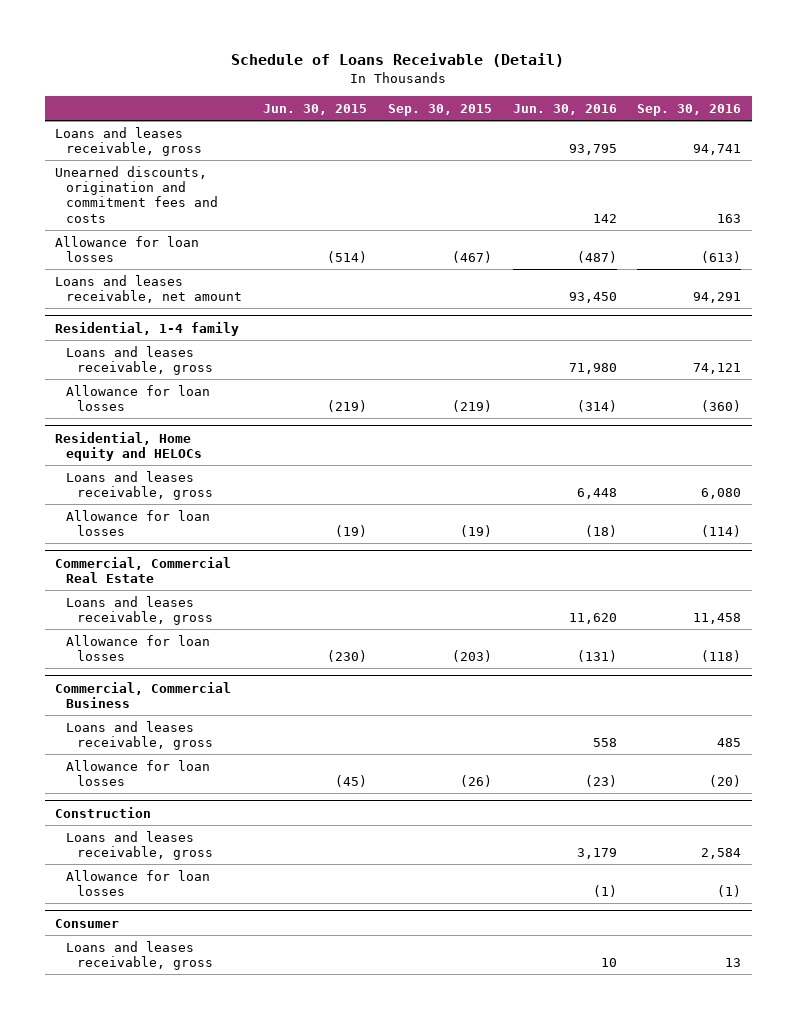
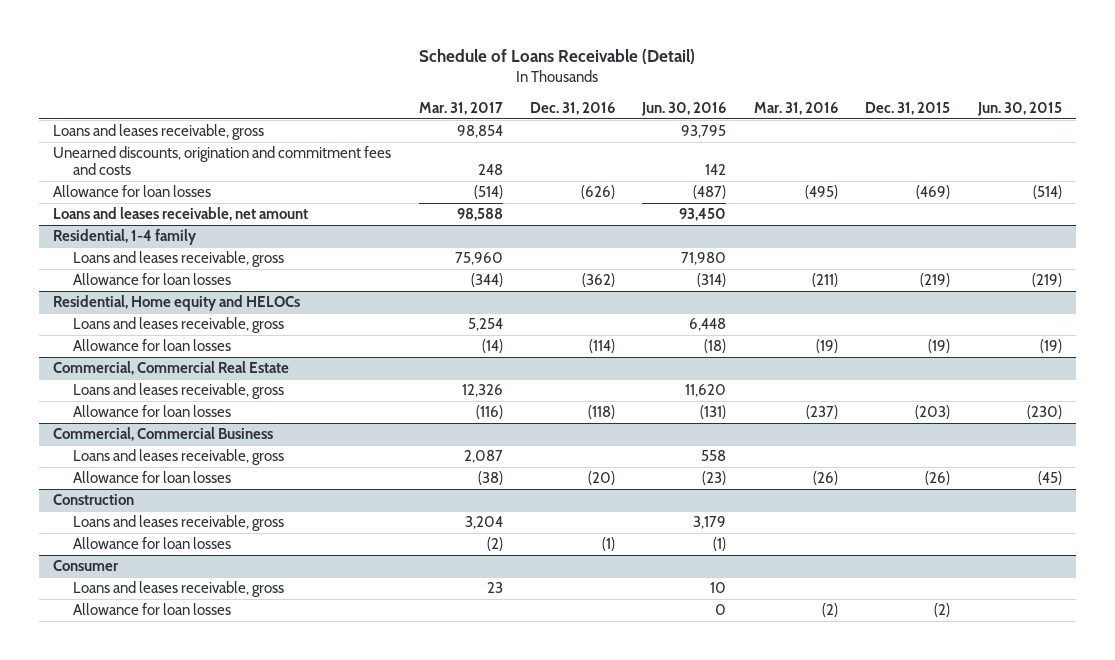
[387,103,492,116] Sep. 30, 2015 -> none
[637,103,742,116] Sep. 30, 2016 -> none
none -> [418,102,503,116] Mar. 31, 2017
none -> [529,102,615,116] Dec. 31, 2016
none -> [753,102,838,116] Mar. 31, 2016
none -> [865,102,951,116] Dec. 31, 2015
none -> [73,602,232,615] Allowance for loan losses

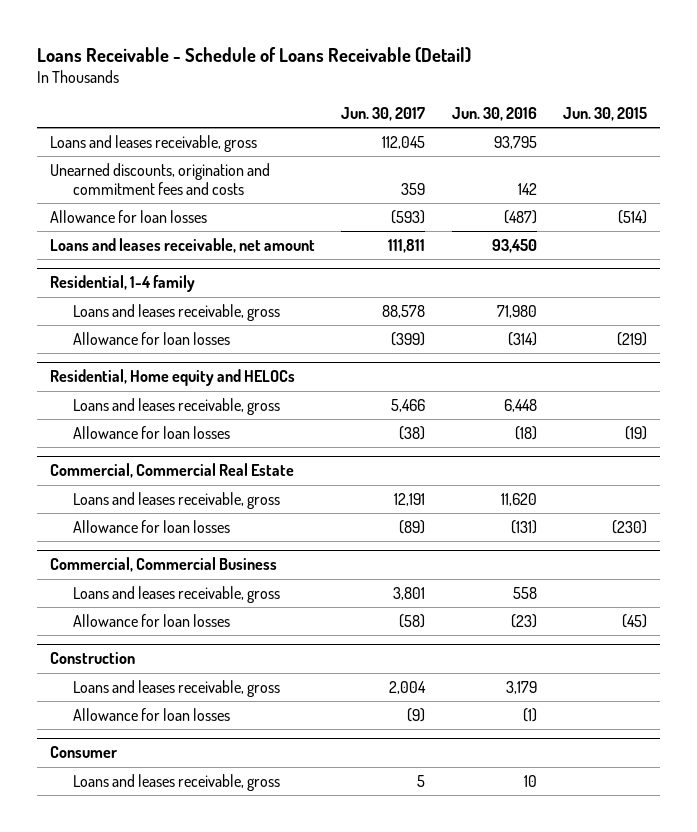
[419,49,696,65] Schedule of Loans Receivable (Detail) -> [37,46,472,63] Loans Receivable - Schedule of Loans Receivable (Detail)
[418,102,503,116] Mar. 31, 2017 -> none
[529,102,615,116] Dec. 31, 2016 -> none
[753,102,838,116] Mar. 31, 2016 -> none
[865,102,951,116] Dec. 31, 2015 -> none
none -> [341,107,426,122] Jun. 30, 2017
[73,602,232,615] Allowance for loan losses -> none

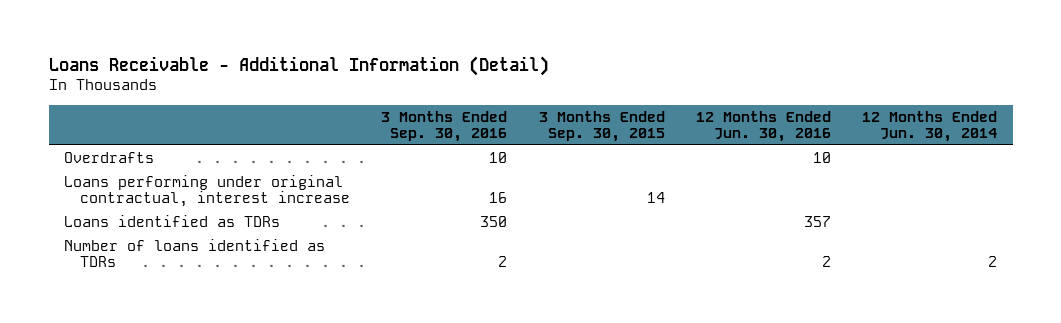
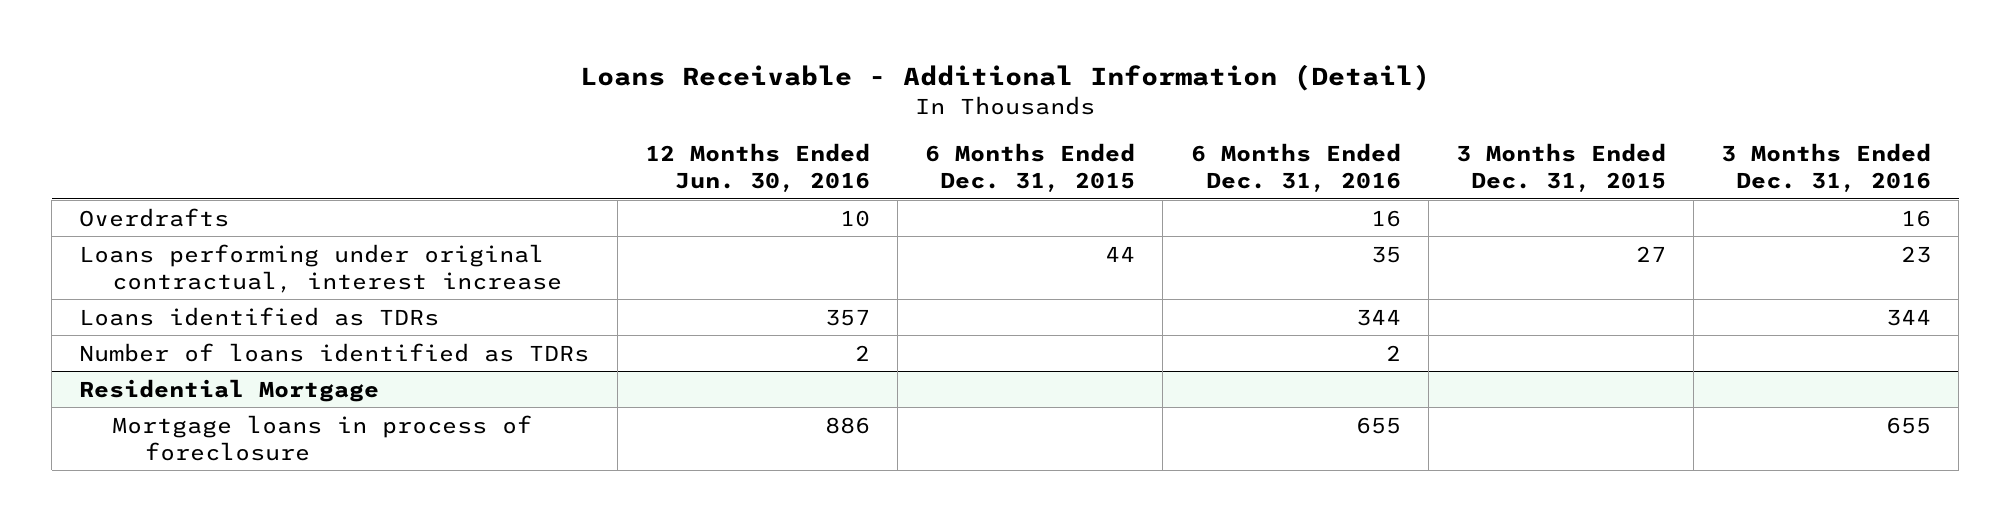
[381,110,508,143] 3 Months Ended Sep. 30, 2016 -> none
[538,110,665,143] 3 Months Ended Sep. 30, 2015 -> none
[861,110,997,143] 12 Months Ended Jun. 30, 2014 -> none
none -> [925,142,1136,192] 6 Months Ended Dec. 31, 2015
none -> [1190,142,1401,192] 6 Months Ended Dec. 31, 2016
none -> [1455,142,1666,192] 3 Months Ended Dec. 31, 2015
none -> [1721,142,1932,192] 3 Months Ended Dec. 31, 2016
none -> [79,378,380,402] Residential Mortgage
none -> [112,414,533,461] Mortgage loans in process of foreclosure

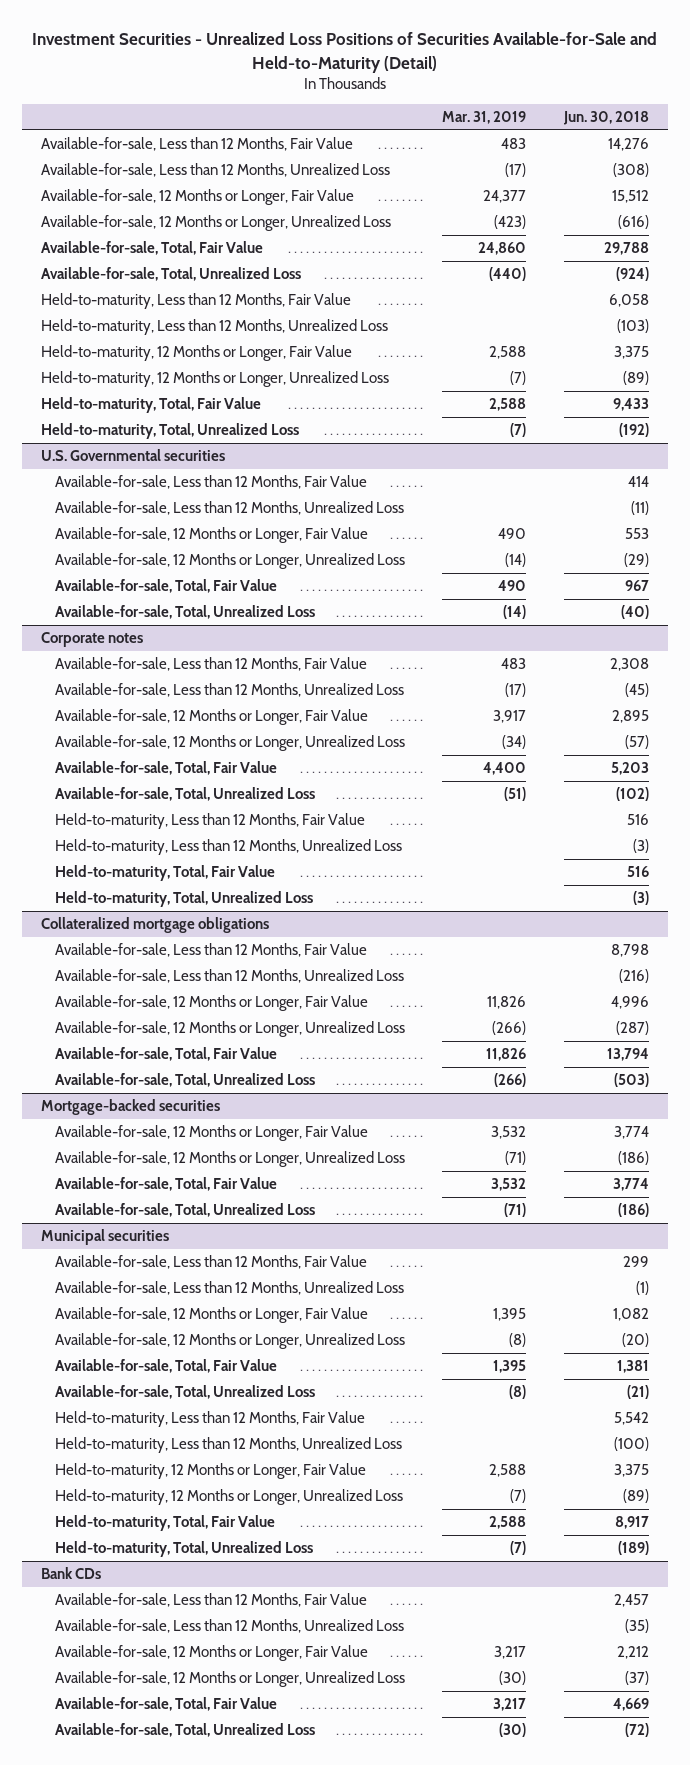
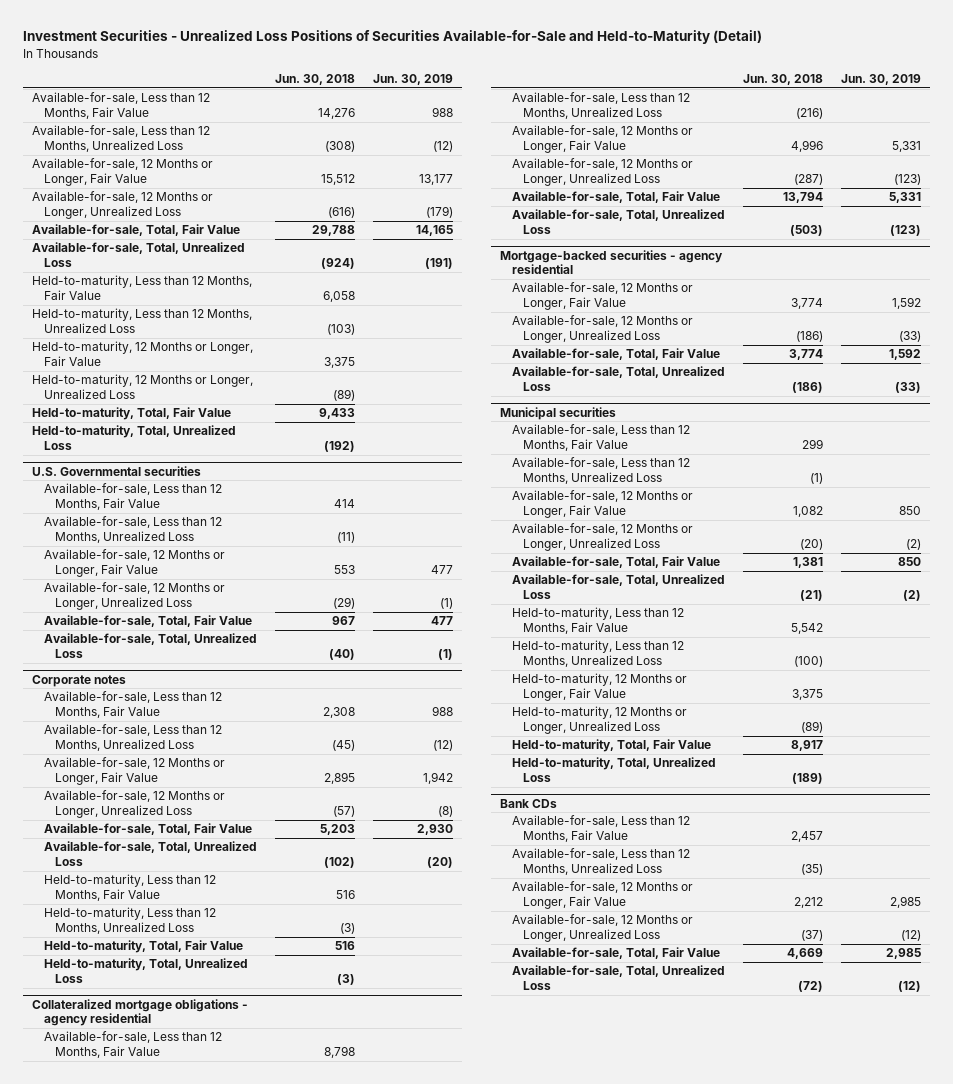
[442,110,527,124] Mar. 31, 2019 -> none
none -> [372,73,453,85] Jun. 30, 2019
[40,917,269,934] Collateralized mortgage obligations -> [32,998,249,1027] Collateralized mortgage obligations - agency residential
[40,1099,220,1116] Mortgage-backed securities -> [500,249,724,275] Mortgage-backed securities - agency residential

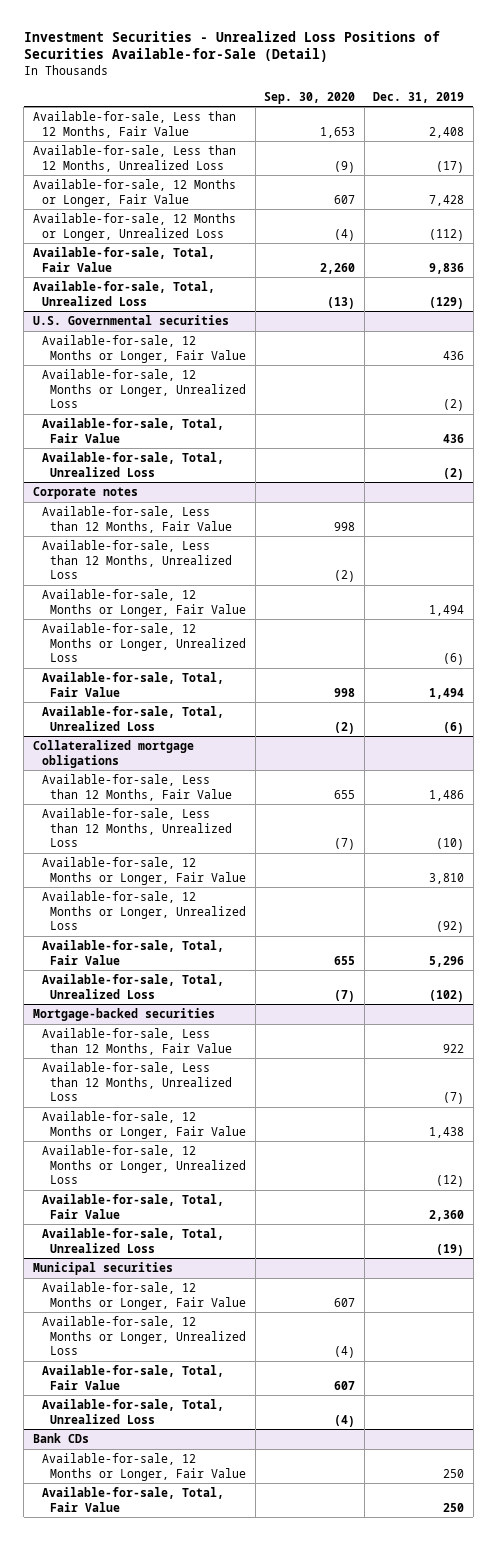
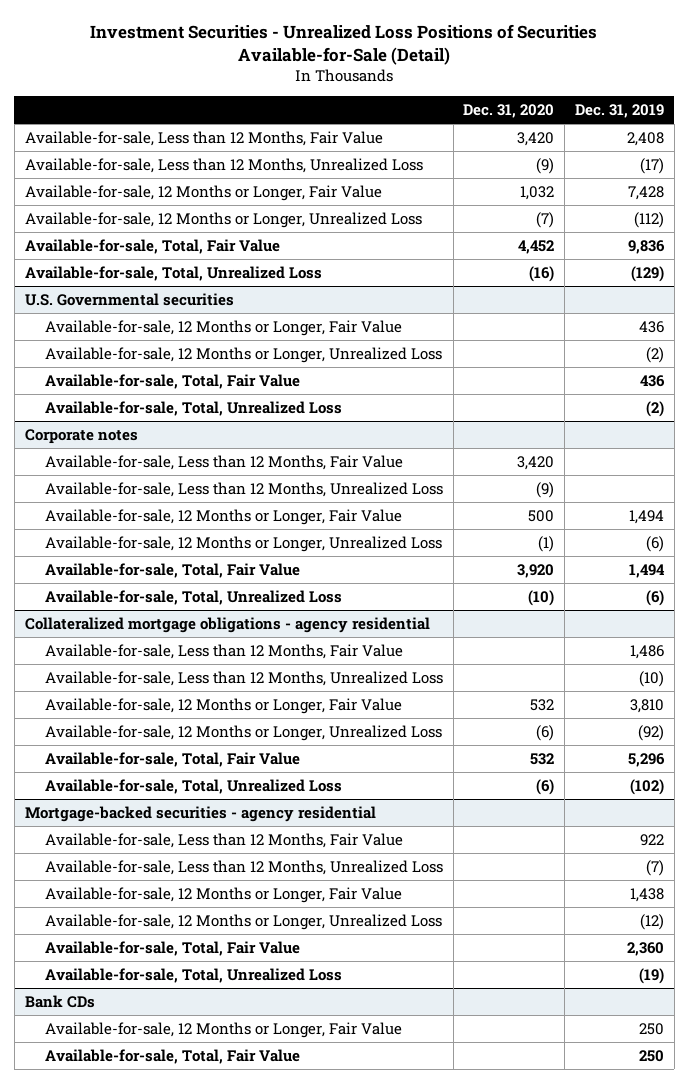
[264,91,356,104] Sep. 30, 2020 -> none
none -> [463,104,555,119] Dec. 31, 2020
[32,740,194,768] Collateralized mortgage obligations -> [24,616,430,633] Collateralized mortgage obligations - agency residential
[32,1008,215,1022] Mortgage-backed securities -> [24,805,376,822] Mortgage-backed securities - agency residential
[32,1262,173,1276] Municipal securities -> none
[41,1282,247,1310] Available-for-sale, 12 Months or Longer, Fair Value -> none
[41,1316,247,1356] Available-for-sale, 12 Months or Longer, Unrealized Loss -> none
[41,1365,224,1390] Available-for-sale, Total, Fair Value -> none
[41,1399,224,1424] Available-for-sale, Total, Unrealized Loss -> none

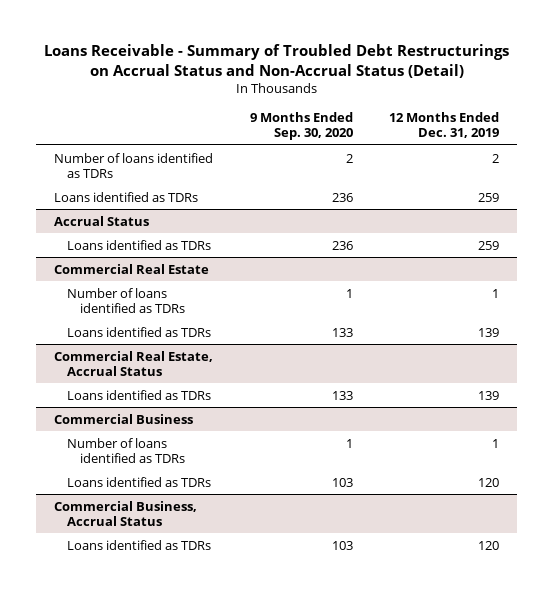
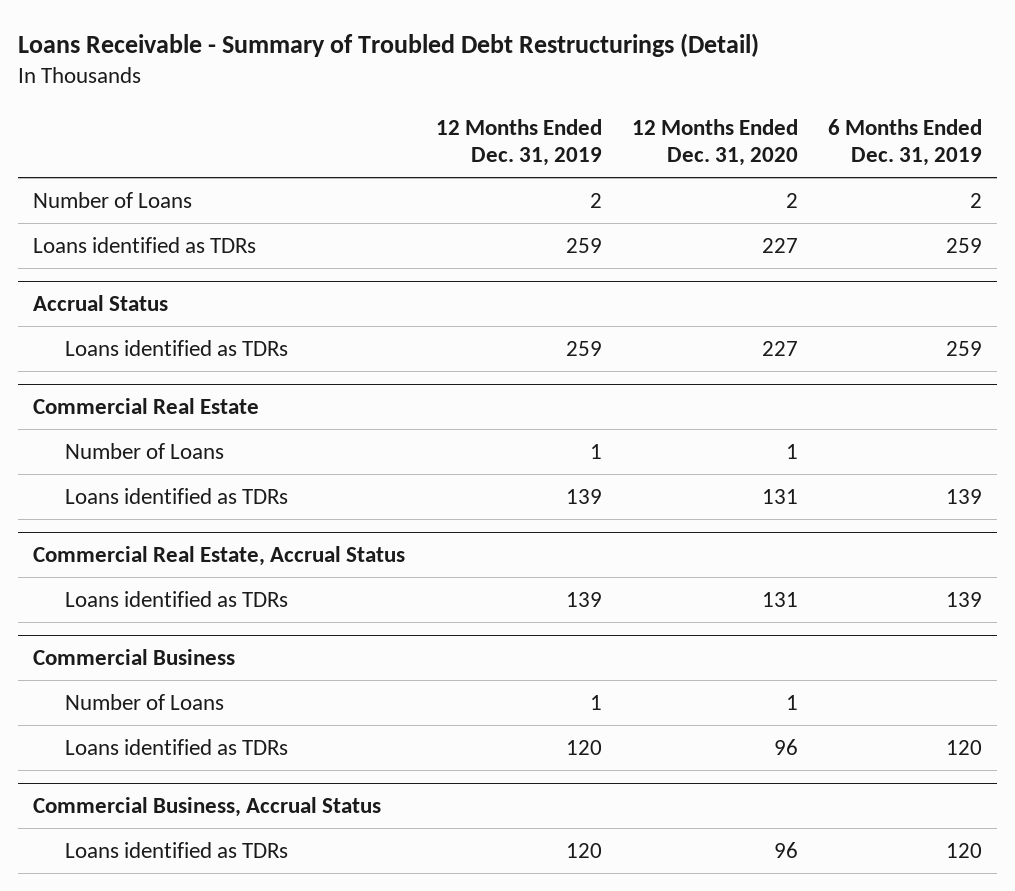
[43,43,509,78] Loans Receivable - Summary of Troubled Debt Restructurings on Accrual Status and Non-Accrual Status (Detail) -> [18,32,760,57] Loans Receivable - Summary of Troubled Debt Restructurings (Detail)
[249,112,353,141] 9 Months Ended Sep. 30, 2020 -> none
none -> [631,119,798,167] 12 Months Ended Dec. 31, 2020
none -> [827,119,982,167] 6 Months Ended Dec. 31, 2019
[54,152,214,178] Number of loans identified as TDRs -> [33,191,193,208] Number of Loans
[67,287,186,313] Number of loans identified as TDRs -> [65,442,225,459] Number of Loans
[67,437,186,463] Number of loans identified as TDRs -> [65,693,225,710] Number of Loans

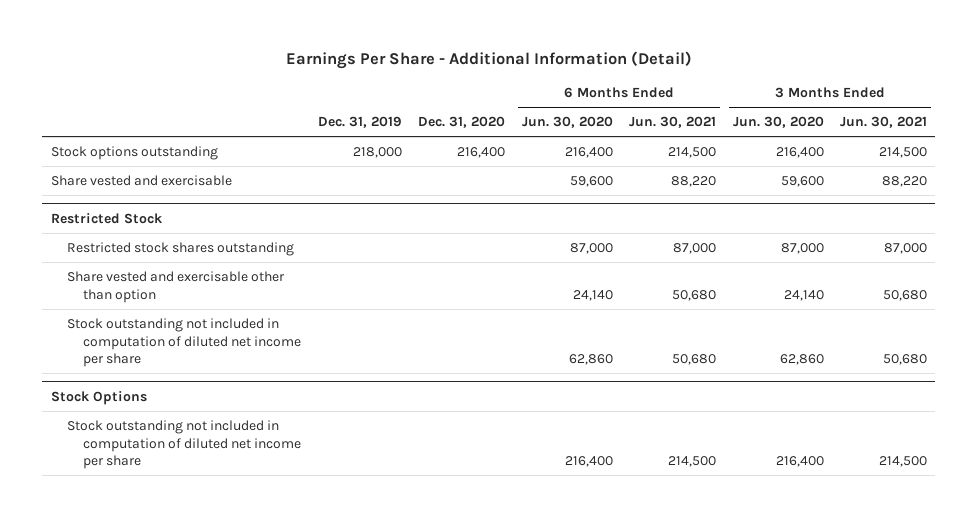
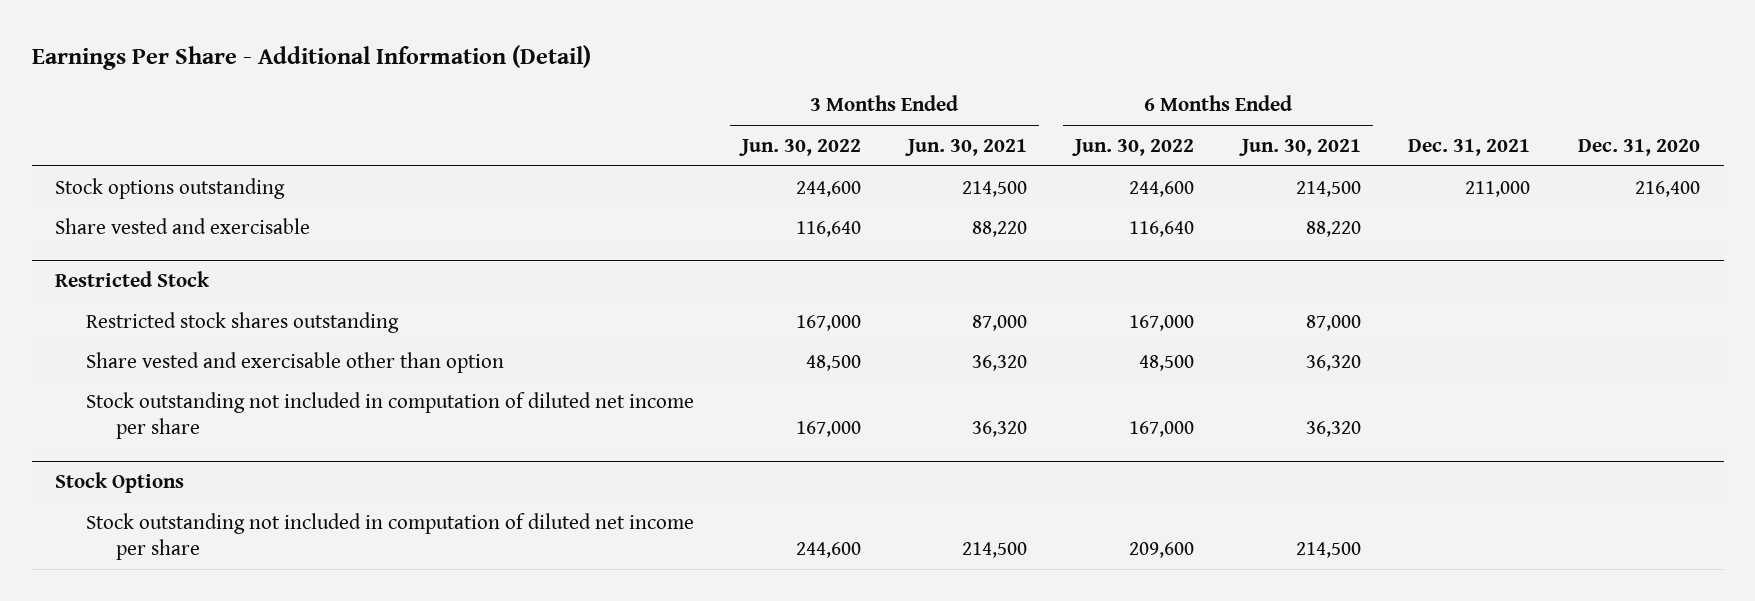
[317,116,402,129] Dec. 31, 2019 -> none
[521,116,613,129] Jun. 30, 2020 -> none
[732,116,824,129] Jun. 30, 2020 -> none
none -> [738,138,861,156] Jun. 30, 2022
none -> [1071,138,1194,156] Jun. 30, 2022
none -> [1408,138,1531,156] Dec. 31, 2021
[672,289,717,301] 50,680 -> [1305,354,1361,371] 36,320
[883,289,928,301] 50,680 -> [972,354,1028,371] 36,320
[672,354,717,366] 50,680 -> [1305,421,1361,438] 36,320
[883,354,928,366] 50,680 -> [972,421,1028,438] 36,320

